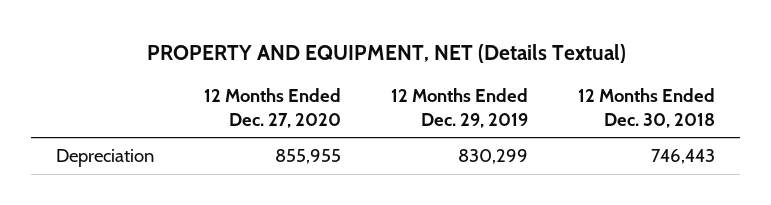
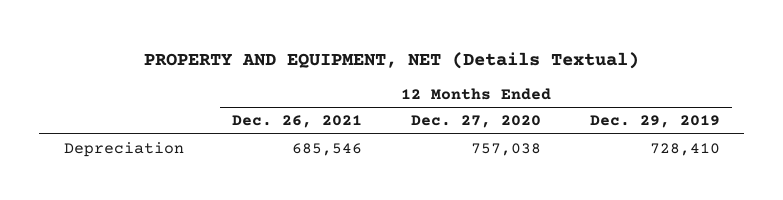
[578,88,716,128] 12 Months Ended Dec. 30, 2018 -> none
none -> [232,115,363,129] Dec. 26, 2021
[275,149,342,165] 855,955 -> [470,142,541,156] 757,038
[458,149,529,165] 830,299 -> [649,142,720,156] 728,410

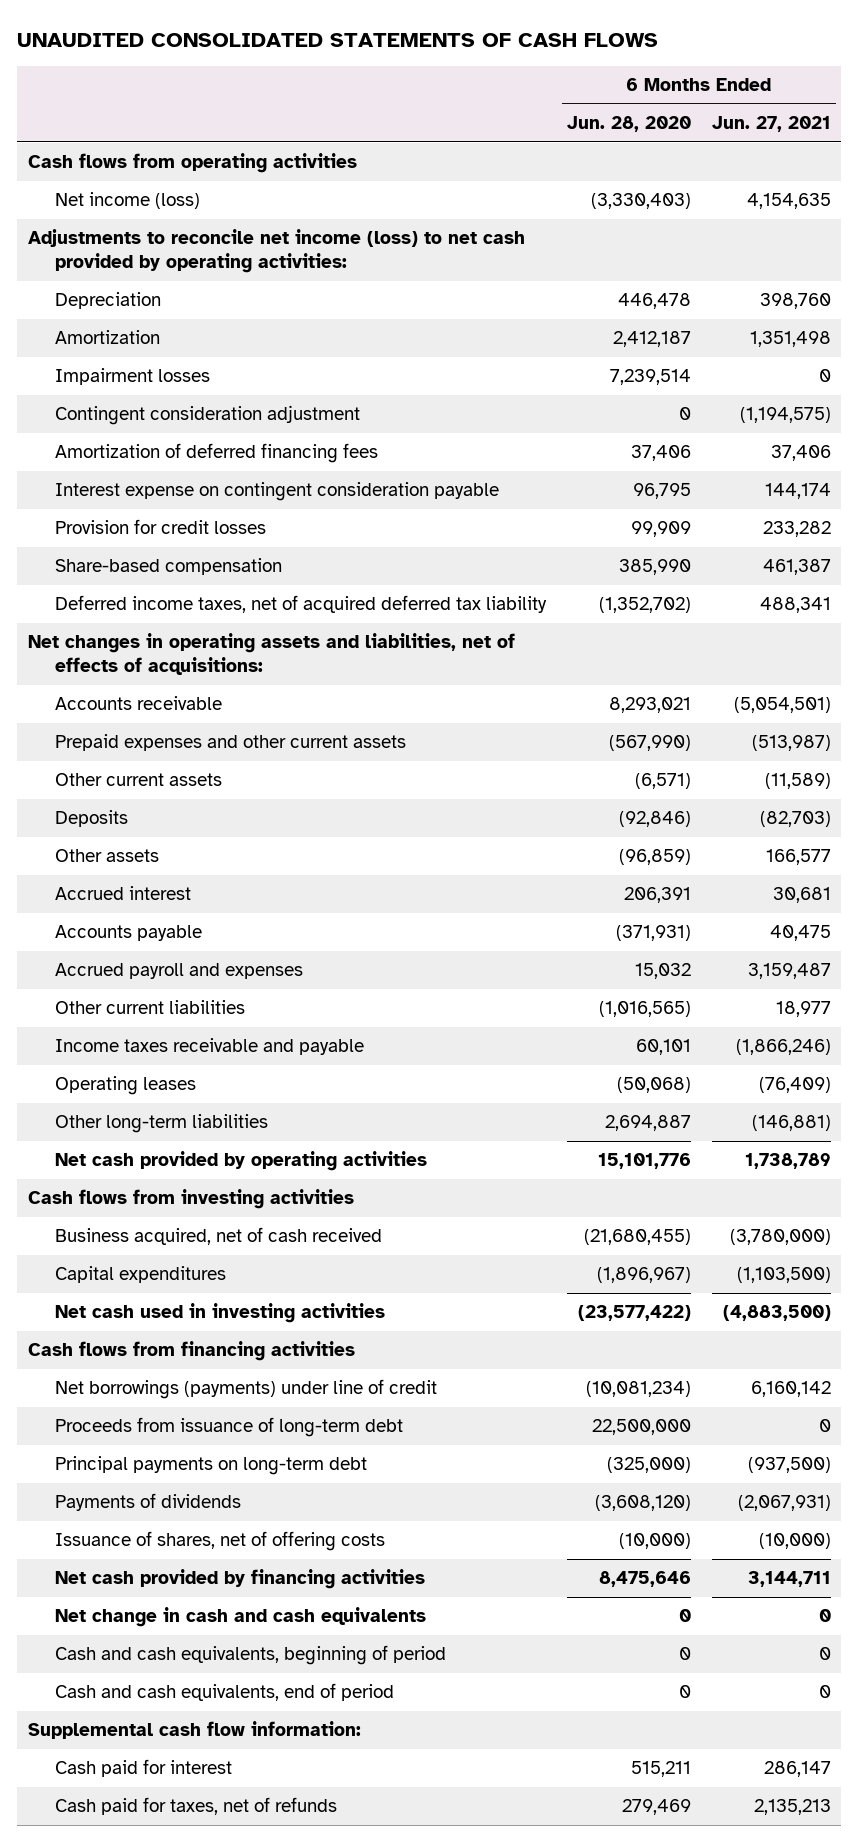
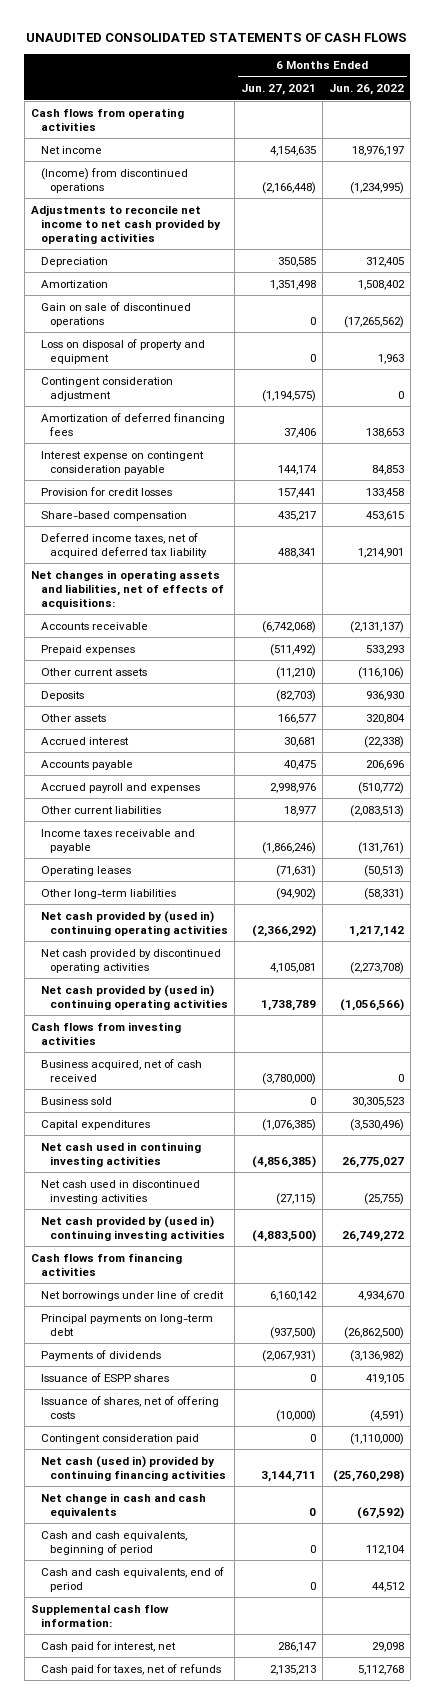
[566,116,691,133] Jun. 28, 2020 -> none
none -> [328,84,404,96] Jun. 26, 2022
[54,192,200,210] Net income (loss) -> [40,145,102,154] Net income
none -> [40,167,188,193] (Income) from discontinued operations
[27,229,525,274] Adjustments to reconcile net income (loss) to net cash provided by operating activities: -> [30,204,221,244] Adjustments to reconcile net income to net cash provided by operating activities
[759,293,831,310] 398,760 -> [278,256,317,267] 350,585
[54,368,210,386] Impairment losses -> none
none -> [40,301,191,327] Gain on sale of discontinued operations
none -> [40,338,205,364] Loss on disposal of property and equipment
[762,521,831,538] 233,282 -> [278,487,317,498] 157,441
[762,559,831,576] 461,387 -> [278,510,317,521] 435,217
[54,734,406,752] Prepaid expenses and other current assets -> none
[733,697,831,714] (5,054,501) -> [262,620,317,633] (6,742,068)
none -> [40,644,135,655] Prepaid expenses
[764,773,831,790] (11,589) -> [276,666,317,679] (11,210)
[747,963,831,980] 3,159,487 -> [270,782,317,793] 2,998,976
[758,1077,831,1094] (76,409) -> [276,864,317,877] (71,631)
[751,1115,831,1132] (146,881) -> [276,887,317,900] (94,902)
none -> [40,910,229,936] Net cash provided by (used in) continuing operating activities
none -> [40,948,221,973] Net cash provided by discontinued operating activities
[54,1151,427,1172] Net cash provided by operating activities -> [40,984,229,1010] Net cash provided by (used in) continuing operating activities
none -> [40,1096,112,1105] Business sold
[736,1267,831,1284] (1,103,500) -> [262,1118,317,1131] (1,076,385)
none -> [40,1141,201,1167] Net cash used in continuing investing activities
none -> [40,1179,200,1204] Net cash used in discontinued investing activities
[54,1303,385,1324] Net cash used in investing activities -> [40,1215,226,1241] Net cash provided by (used in) continuing investing activities
[54,1417,403,1438] Proceeds from issuance of long-term debt -> none
[54,1379,437,1400] Net borrowings (payments) under line of credit -> [40,1289,224,1301] Net borrowings under line of credit
none -> [40,1372,169,1382] Issuance of ESPP shares
none -> [40,1433,199,1444] Contingent consideration paid
[54,1569,425,1590] Net cash provided by financing activities -> [40,1455,227,1481] Net cash (used in) provided by continuing financing activities
[54,1759,232,1778] Cash paid for interest -> [40,1640,176,1652] Cash paid for interest, net

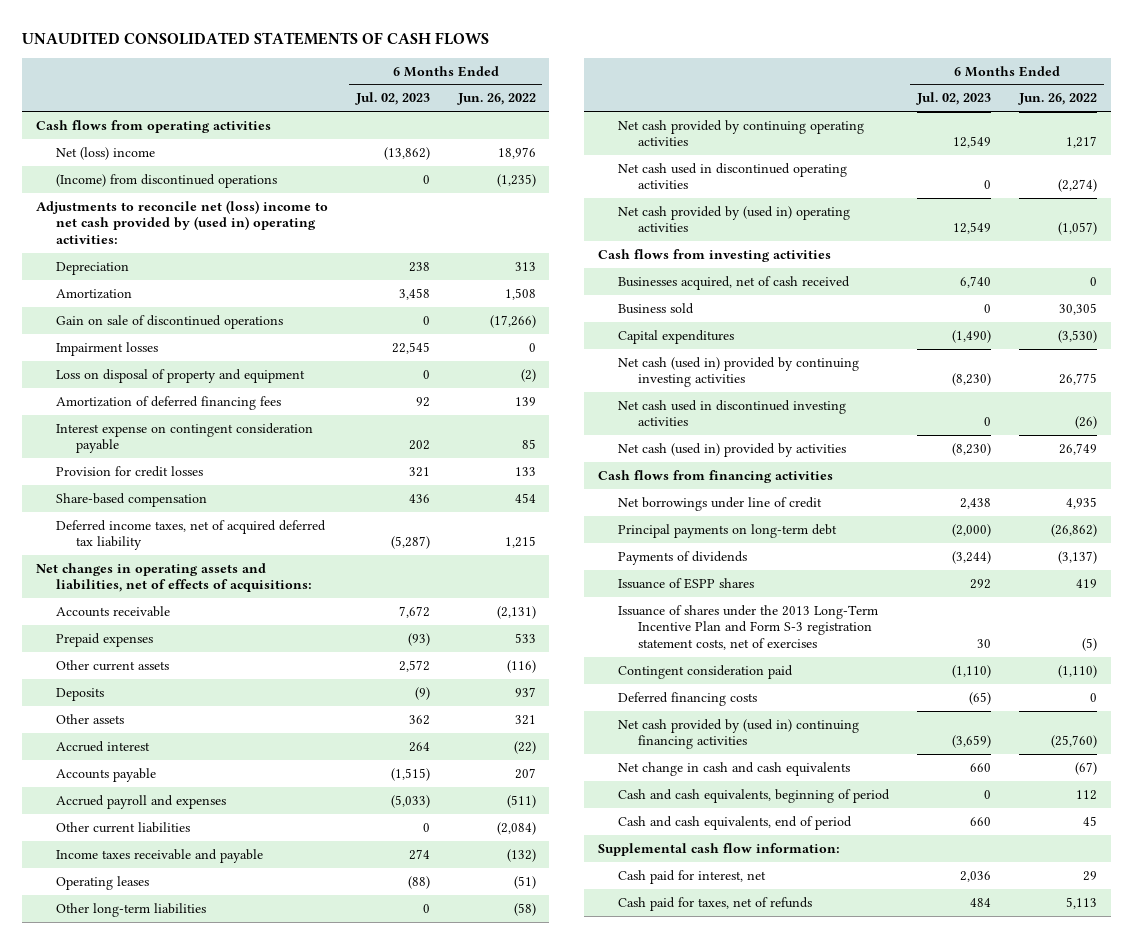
[241,84,317,96] Jun. 27, 2021 -> none
none -> [354,92,430,106] Jul. 02, 2023
[40,376,173,401] Contingent consideration adjustment -> none
[40,145,102,154] Net income -> [56,146,156,160] Net (loss) income
[351,145,404,156] 18,976,197 -> [497,146,536,159] 18,976
[349,181,404,194] (1,234,995) -> [496,173,536,187] (1,235)
[30,204,221,244] Adjustments to reconcile net income to net cash provided by operating activities -> [36,199,329,245] Adjustments to reconcile net (loss) income to net cash provided by (used in) operating activities:
[365,256,404,267] 312,405 -> [514,261,536,271] 313
[357,279,405,290] 1,508,402 -> [504,287,536,300] 1,508
[343,315,404,328] (17,265,562) -> [489,314,536,328] (17,266)
none -> [56,341,159,356] Impairment losses
[377,353,404,364] 1,963 -> [520,368,536,382] (2)
[365,427,404,438] 138,653 -> [514,396,536,406] 139
[371,464,404,475] 84,853 -> [521,439,536,450] 85
[365,487,404,498] 133,458 -> [514,466,536,476] 133
[365,510,404,521] 453,615 -> [514,492,536,503] 454
[357,547,404,558] 1,214,901 -> [504,536,536,549] 1,215
[349,620,404,633] (2,131,137) -> [496,605,536,619] (2,131)
[365,644,404,655] 533,293 -> [514,632,536,643] 533
[357,666,404,679] (116,106) -> [506,659,536,673] (116)
[365,690,404,701] 936,930 -> [514,686,536,697] 937
[365,713,405,724] 320,804 -> [514,714,536,725] 321
[363,735,404,748] (22,338) -> [513,740,536,754] (22)
[365,759,404,770] 206,696 -> [514,767,536,779] 207
[357,781,404,794] (510,772) -> [506,794,536,808] (511)
[349,804,404,817] (2,083,513) -> [496,821,536,835] (2,084)
[357,841,404,854] (131,761) -> [506,848,536,862] (132)
[363,864,404,877] (50,513) -> [513,875,536,889] (51)
[363,887,404,900] (58,331) -> [513,902,536,916] (58)
[40,910,229,936] Net cash provided by (used in) continuing operating activities -> [617,119,864,147] Net cash provided by continuing operating activities
[348,925,404,937] 1,217,142 -> [1066,136,1098,149] 1,217
[40,948,221,973] Net cash provided by discontinued operating activities -> [617,162,847,190] Net cash used in discontinued operating activities
[349,961,404,974] (2,273,708) -> [1058,179,1098,193] (2,274)
[40,984,229,1010] Net cash provided by (used in) continuing operating activities -> [617,205,850,233] Net cash provided by (used in) operating activities
[339,998,404,1011] (1,056,566) -> [1058,222,1098,236] (1,057)
[40,1058,202,1082] Business acquired, net of cash received -> [617,275,850,290] Businesses acquired, net of cash received
[351,1096,404,1107] 30,305,523 -> [1059,302,1098,315] 30,305
[349,1118,404,1131] (3,530,496) -> [1058,329,1098,343] (3,530)
[40,1141,201,1167] Net cash used in continuing investing activities -> [617,356,859,388] Net cash (used in) provided by continuing investing activities
[341,1156,404,1168] 26,775,027 -> [1059,373,1098,386] 26,775
[363,1192,404,1205] (25,755) -> [1075,416,1098,430] (26)
[40,1215,226,1241] Net cash provided by (used in) continuing investing activities -> [617,442,846,457] Net cash (used in) provided by activities
[341,1230,404,1242] 26,749,272 -> [1059,442,1098,455] 26,749
[357,1290,404,1301] 4,934,670 -> [1066,496,1098,509] 4,935
[343,1326,404,1339] (26,862,500) -> [1051,523,1098,537] (26,862)
[349,1349,404,1362] (3,136,982) -> [1058,550,1098,564] (3,137)
[365,1373,404,1384] 419,105 -> [1076,578,1098,588] 419
[40,1395,219,1419] Issuance of shares, net of offering costs -> [617,604,878,651] Issuance of shares under the 2013 Long-Term Incentive Plan and Form S-3 registration statement costs, net of exercises
[369,1409,404,1422] (4,591) -> [1082,638,1098,652] (5)
[349,1432,404,1445] (1,110,000) -> [1058,664,1098,678] (1,110)
none -> [617,691,757,706] Deferred financing costs
[40,1455,227,1481] Net cash (used in) provided by continuing financing activities -> [617,718,859,750] Net cash provided by (used in) continuing financing activities
[332,1469,404,1482] (25,760,298) -> [1051,735,1098,749] (25,760)
[356,1506,404,1519] (67,592) -> [1075,761,1098,775] (67)
[365,1544,405,1555] 112,104 -> [1076,789,1098,800] 112
[371,1581,405,1592] 44,512 -> [1083,815,1098,826] 45
[371,1641,404,1652] 29,098 -> [1083,870,1098,881] 29
[357,1664,404,1675] 5,112,768 -> [1066,896,1098,909] 5,113

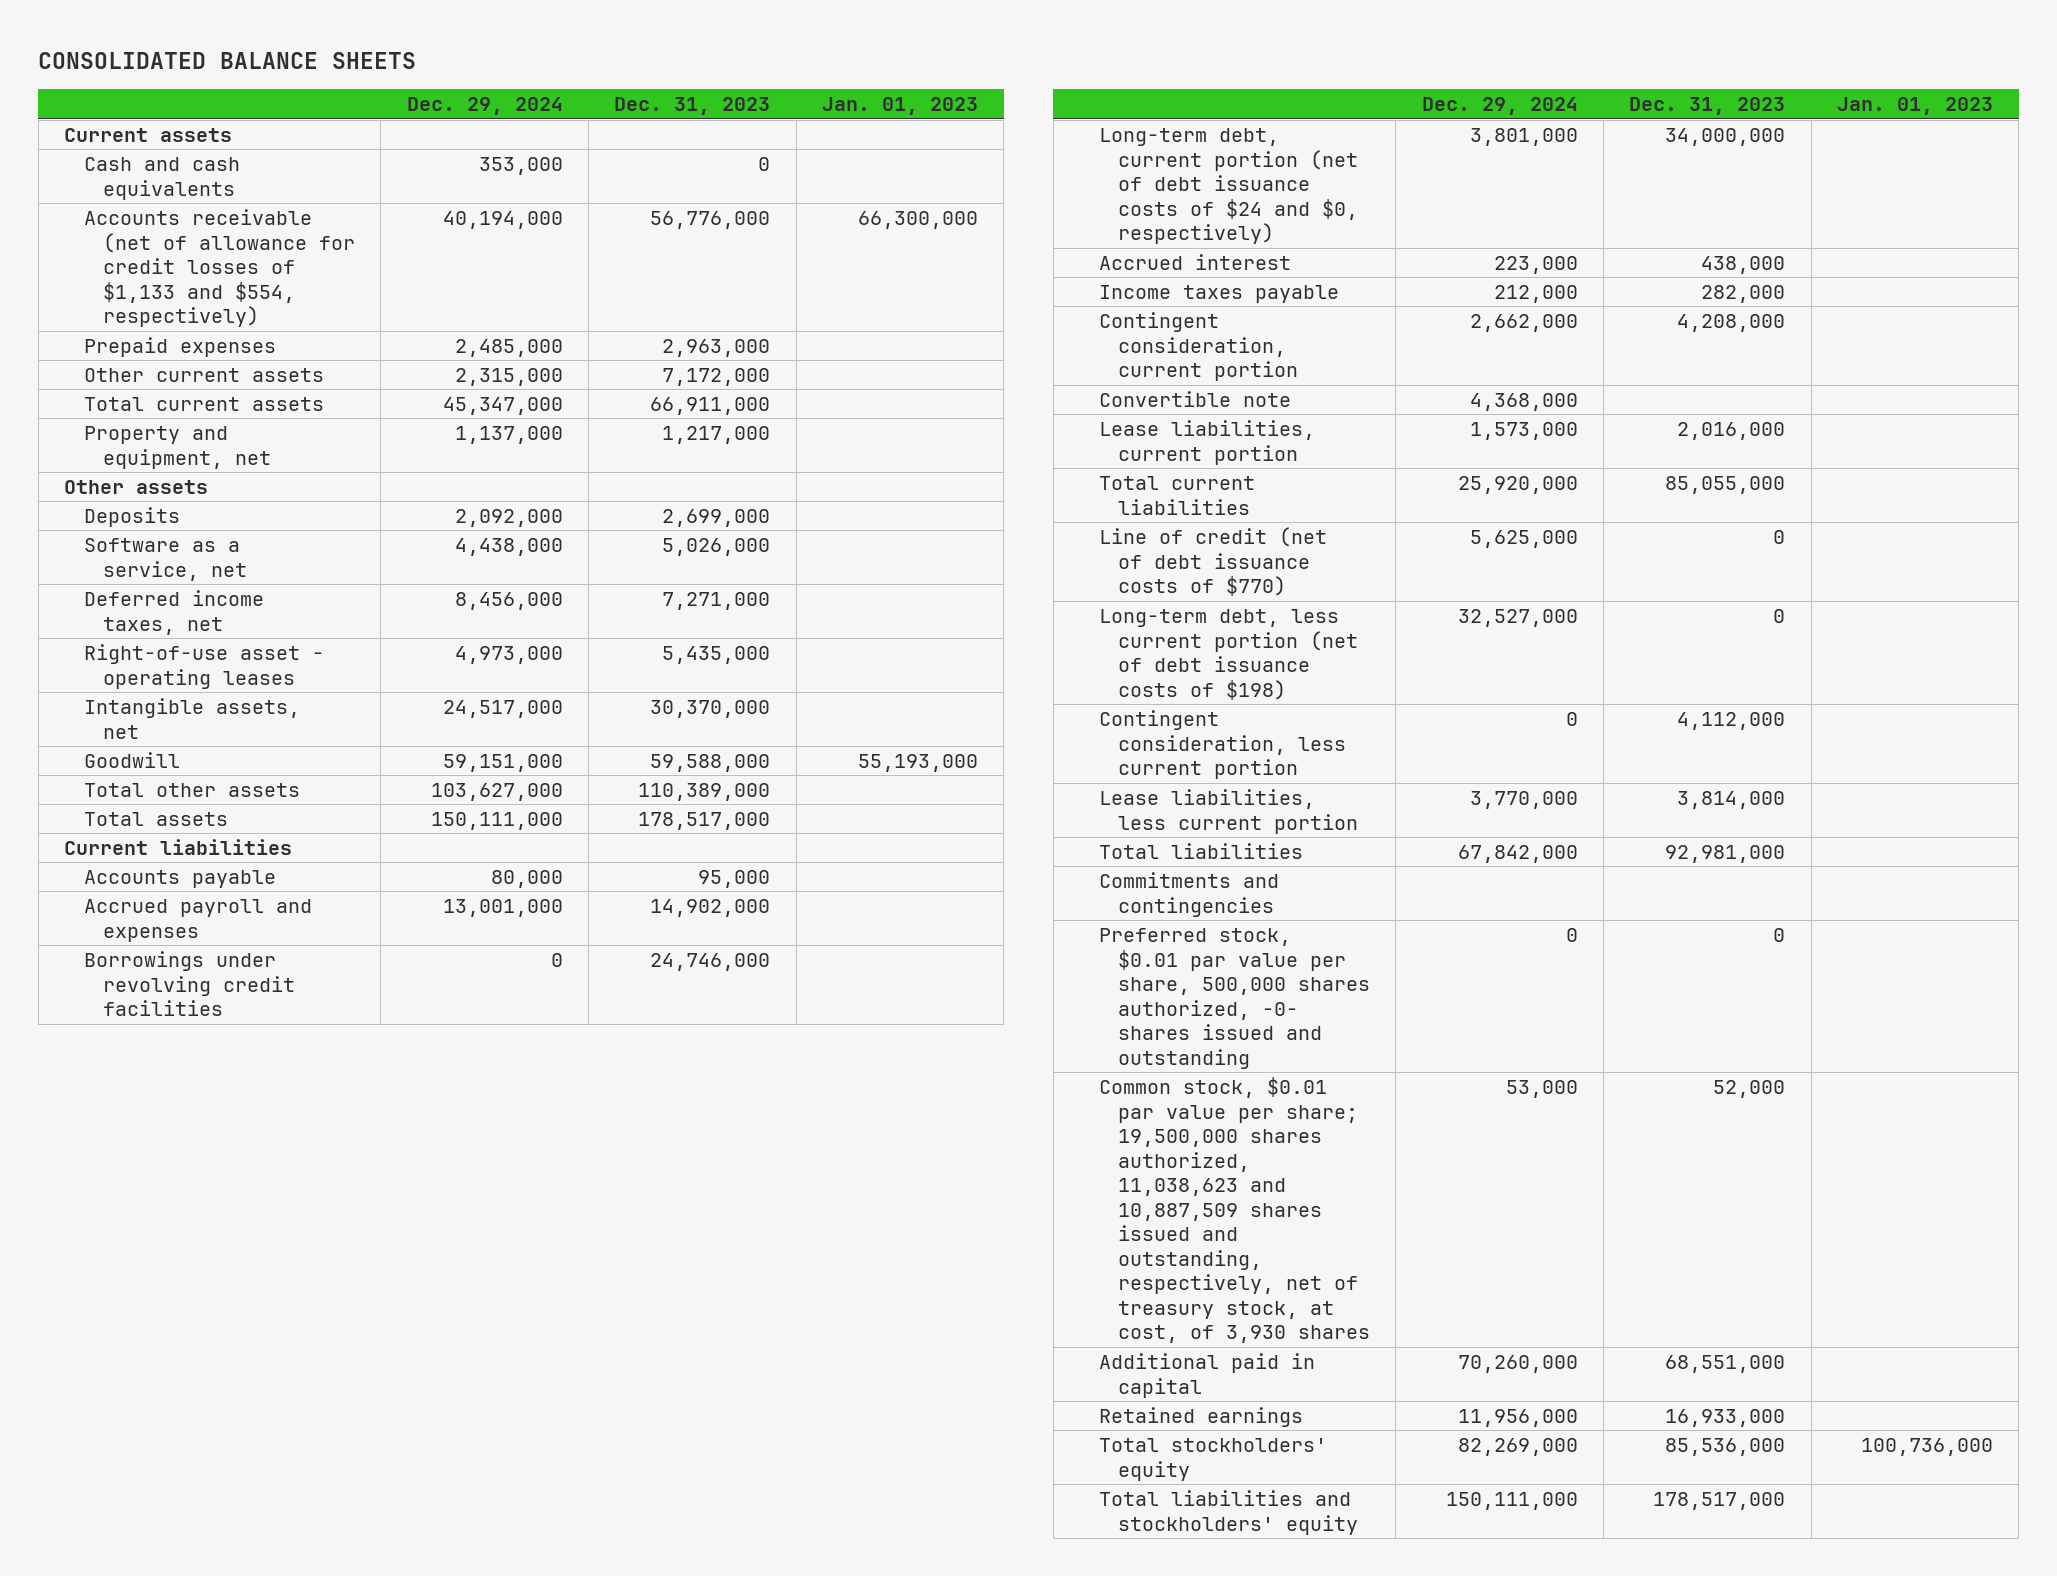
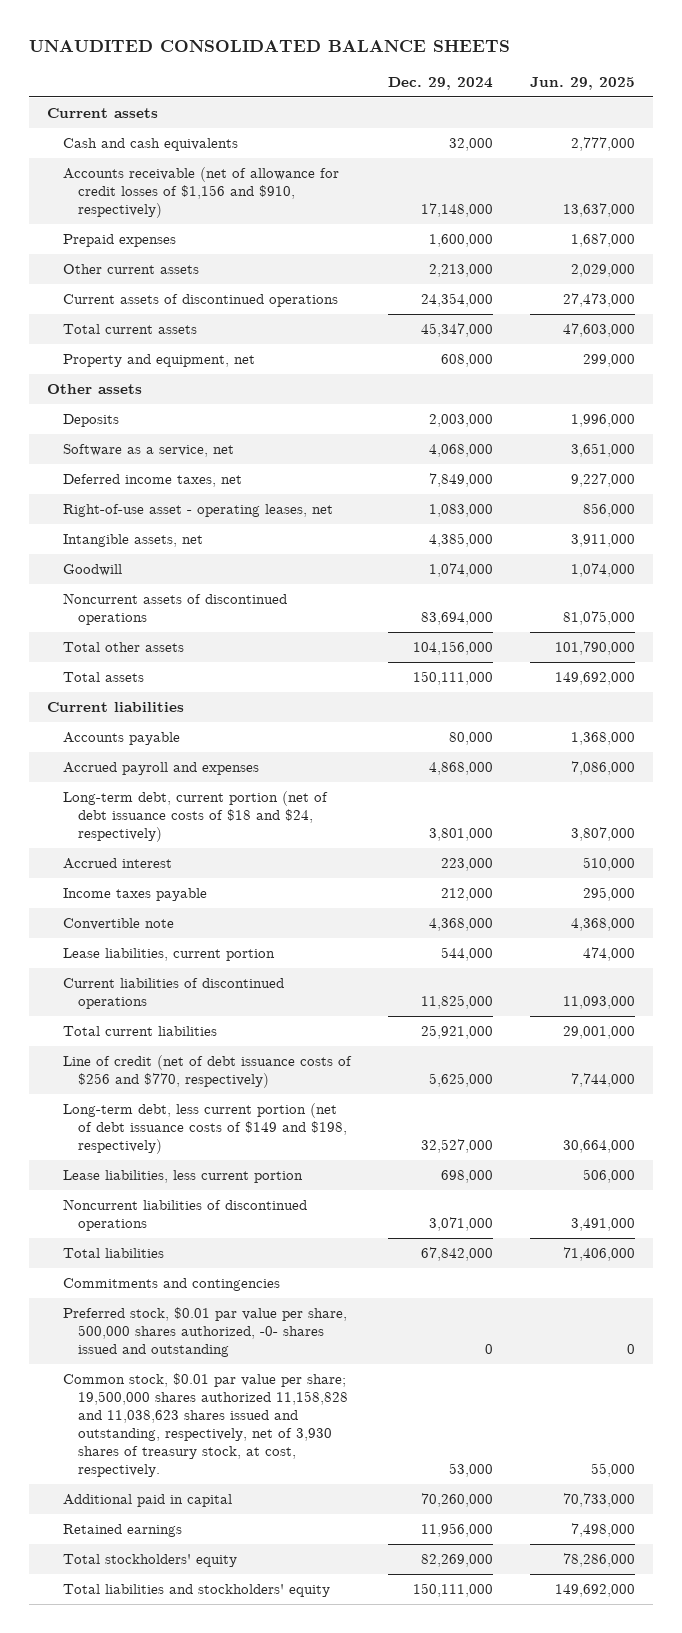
[38,52,417,70] CONSOLIDATED BALANCE SHEETS -> [28,39,510,52] UNAUDITED CONSOLIDATED BALANCE SHEETS
[614,97,771,116] Dec. 31, 2023 -> none
[821,97,978,116] Jan. 01, 2023 -> none
none -> [529,76,635,90] Jun. 29, 2025
[478,157,563,176] 353,000 -> [448,138,493,152] 32,000
[83,209,356,328] Accounts receivable (net of allowance for credit losses of $1,133 and $554, respectively) -> [62,167,339,219] Accounts receivable (net of allowance for credit losses of $1,156 and $910, respectively)
[442,211,563,230] 40,194,000 -> [420,203,493,218] 17,148,000
[454,339,563,358] 2,485,000 -> [428,234,493,248] 1,600,000
[454,368,563,387] 2,315,000 -> [428,264,493,278] 2,213,000
none -> [62,294,338,308] Current assets of discontinued operations
[454,426,563,445] 1,137,000 -> [440,354,493,368] 608,000
[454,509,563,528] 2,092,000 -> [428,414,493,428] 2,003,000
[454,538,563,557] 4,438,000 -> [428,444,493,458] 4,068,000
[454,592,563,611] 8,456,000 -> [428,473,493,488] 7,849,000
[83,644,324,689] Right-of-use asset - operating leases -> [62,504,333,518] Right-of-use asset - operating leases, net
[454,646,563,665] 4,973,000 -> [428,504,493,518] 1,083,000
[442,700,563,719] 24,517,000 -> [428,533,493,548] 4,385,000
[442,754,563,773] 59,151,000 -> [428,563,493,578] 1,074,000
none -> [62,593,287,626] Noncurrent assets of discontinued operations
[430,783,563,802] 103,627,000 -> [412,641,493,656] 104,156,000
[83,951,296,1017] Borrowings under revolving credit facilities -> none
[442,899,563,918] 13,001,000 -> [428,762,493,776] 4,868,000
[1098,128,1359,245] Long-term debt, current portion (net of debt issuance costs of $24 and $0, respectively) -> [62,791,328,843] Long-term debt, current portion (net of debt issuance costs of $18 and $24, respectively)
[1098,312,1299,382] Contingent consideration, current portion -> none
[1098,789,1359,834] Lease liabilities, less current portion -> none
[1469,422,1578,441] 1,573,000 -> [440,947,493,962] 544,000
none -> [62,978,284,1010] Current liabilities of discontinued operations
[1457,476,1578,495] 25,920,000 -> [420,1025,493,1040] 25,921,000
[1098,527,1327,597] Line of credit (net of debt issuance costs of $770) -> [62,1055,352,1089] Line of credit (net of debt issuance costs of $256 and $770, respectively)
[1098,609,1359,700] Long-term debt, less current portion (net of debt issuance costs of $198) -> [62,1103,348,1155] Long-term debt, less current portion (net of debt issuance costs of $149 and $198, respectively)
[1098,710,1347,780] Contingent consideration, less current portion -> [62,1170,303,1184] Lease liabilities, less current portion
[1565,712,1578,727] 0 -> [440,1170,493,1184] 698,000
none -> [62,1199,307,1232] Noncurrent liabilities of discontinued operations
[1098,1077,1371,1344] Common stock, $0.01 par value per share; 19,500,000 shares authorized, 11,038,623 and 10,887,509 shares issued and outstanding, respectively, net of treasury stock, at cost, of 3,930 shares -> [62,1373,349,1478] Common stock, $0.01 par value per share; 19,500,000 shares authorized 11,158,828 and 11,038,623 shares issued and outstanding, respectively, net of 3,930 shares of treasury stock, at cost, respectively.

